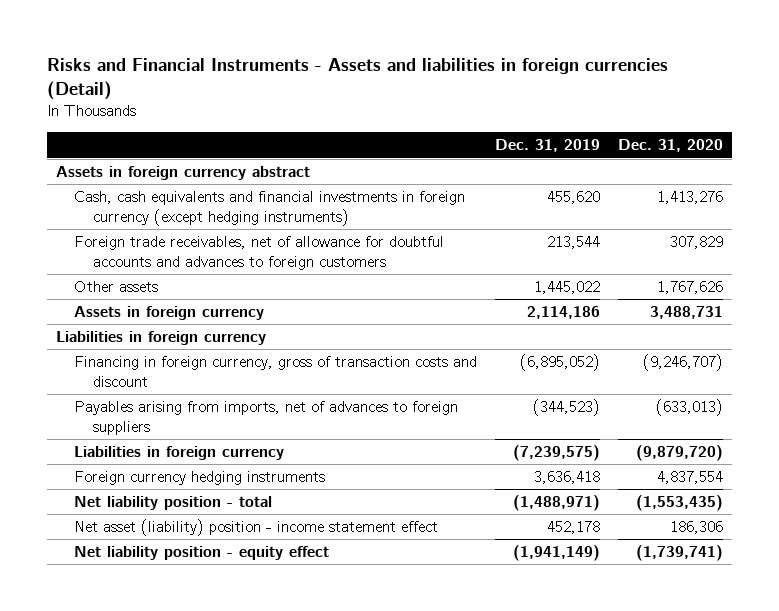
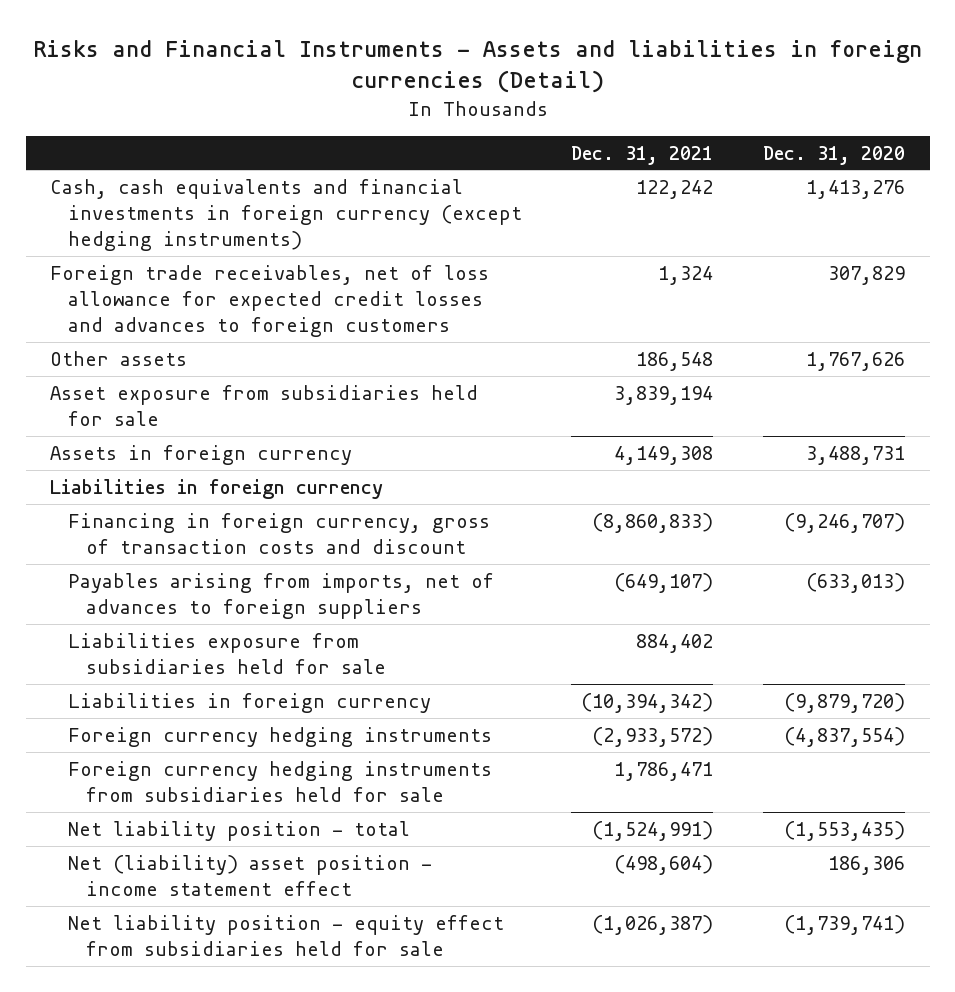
[495,139,601,153] Dec. 31, 2019 -> none
none -> [571,145,714,165] Dec. 31, 2021
[55,166,310,181] Assets in foreign currency abstract -> none
[74,236,445,270] Foreign trade receivables, net of allowance for doubtful accounts and advances to foreign customers -> [50,264,490,337] Foreign trade receivables, net of loss allowance for expected credit losses and advances to foreign customers
none -> [50,384,479,426] Asset exposure from subsidiaries held for sale
none -> [68,632,386,674] Liabilities exposure from subsidiaries held for sale
[657,471,724,485] 4,837,554 -> [783,726,905,747] (4,837,554)
none -> [68,760,493,802] Foreign currency hedging instruments from subsidiaries held for sale
[74,519,439,537] Net asset (liability) position - income statement effect -> [68,854,433,896] Net (liability) asset position - income statement effect
[74,546,330,561] Net liability position - equity effect -> [68,914,505,956] Net liability position - equity effect from subsidiaries held for sale

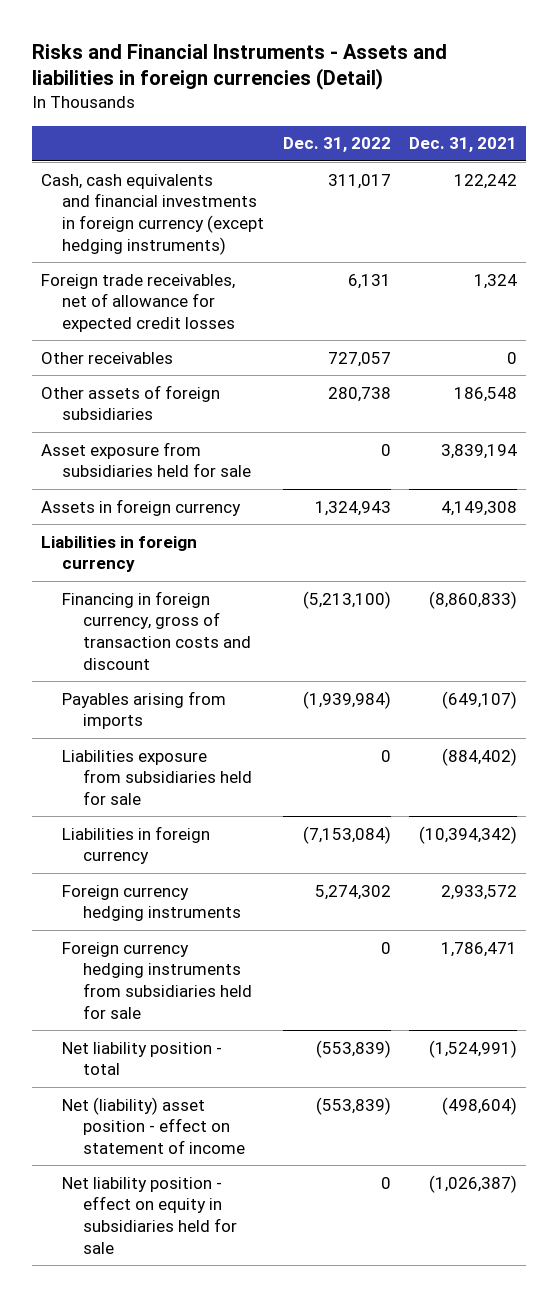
[762,145,905,165] Dec. 31, 2020 -> none
none -> [282,137,391,153] Dec. 31, 2022
[50,264,490,337] Foreign trade receivables, net of loss allowance for expected credit losses and advances to foreign customers -> [41,273,236,332] Foreign trade receivables, net of allowance for expected credit losses
none -> [41,351,174,364] Other receivables
[50,350,188,366] Other assets -> [41,384,221,421] Other assets of foreign subsidiaries
[68,572,495,619] Payables arising from imports, net of advances to foreign suppliers -> [62,690,227,730] Payables arising from imports
[636,633,714,653] 884,402 -> [442,747,518,766] (884,402)
[592,726,714,747] (2,933,572) -> [441,884,518,900] 2,933,572
[68,854,433,896] Net (liability) asset position - income statement effect -> [62,1096,246,1154] Net (liability) asset position - effect on statement of income
[68,914,505,956] Net liability position - equity effect from subsidiaries held for sale -> [62,1176,238,1254] Net liability position - effect on equity in subsidiaries held for sale

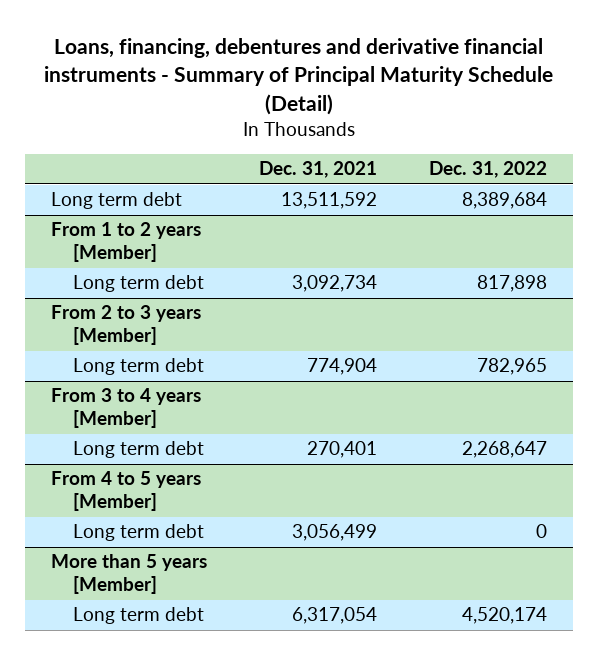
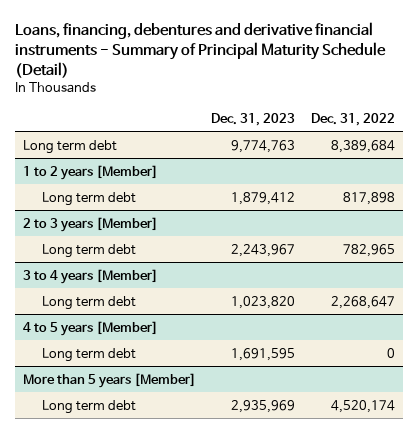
[258,161,377,179] Dec. 31, 2021 -> none
none -> [211,112,296,126] Dec. 31, 2023
[51,222,202,263] From 1 to 2 years [Member] -> [22,164,158,180] 1 to 2 years [Member]
[51,305,202,346] From 2 to 3 years [Member] -> [22,216,158,232] 2 to 3 years [Member]
[51,388,202,429] From 3 to 4 years [Member] -> [22,268,158,284] 3 to 4 years [Member]
[51,471,202,512] From 4 to 5 years [Member] -> [22,320,158,336] 4 to 5 years [Member]

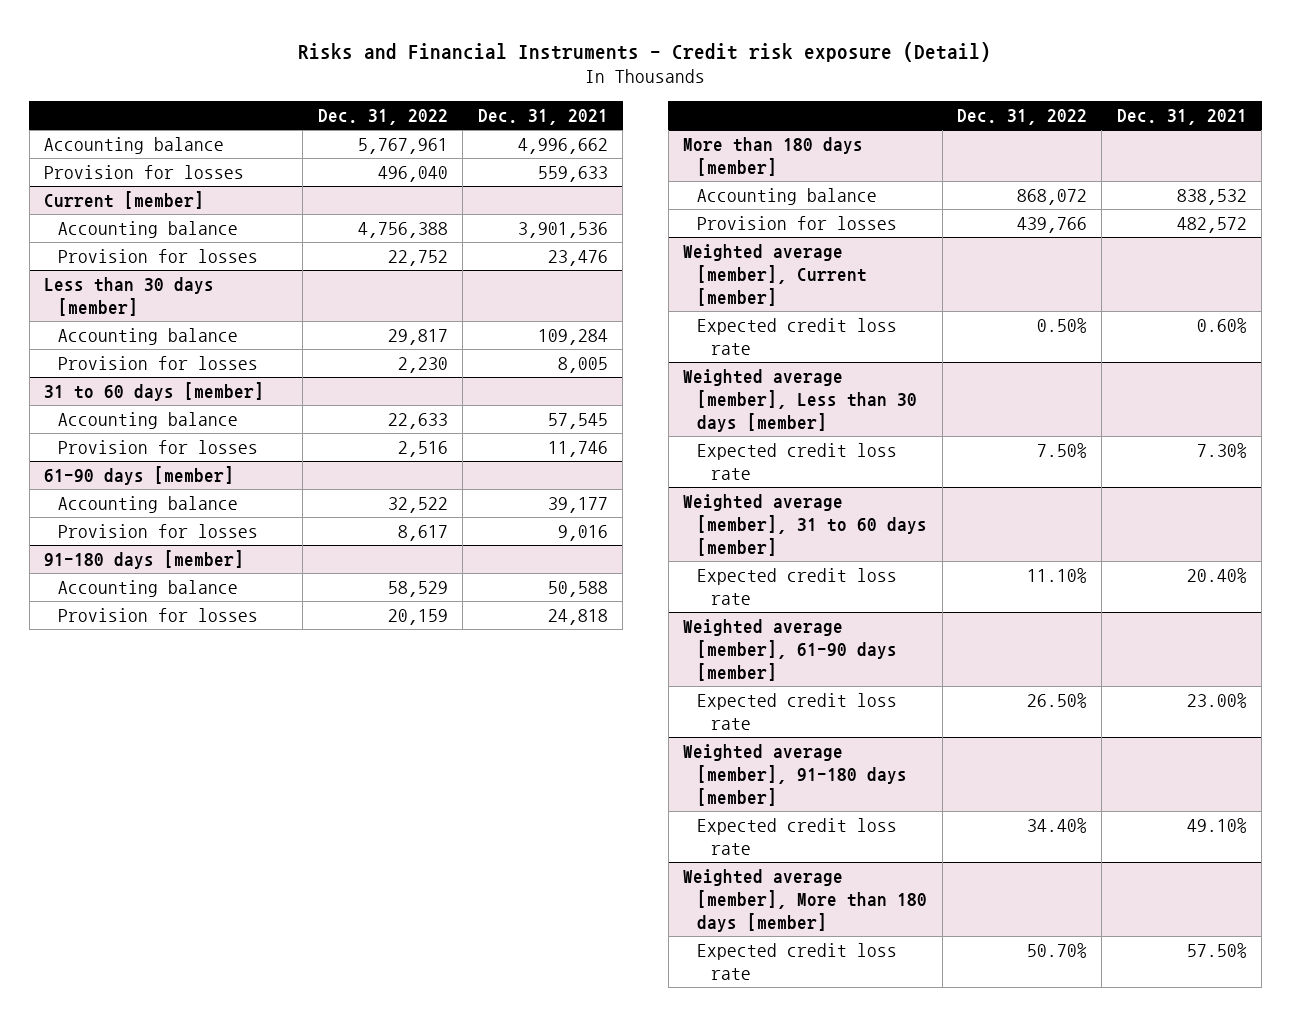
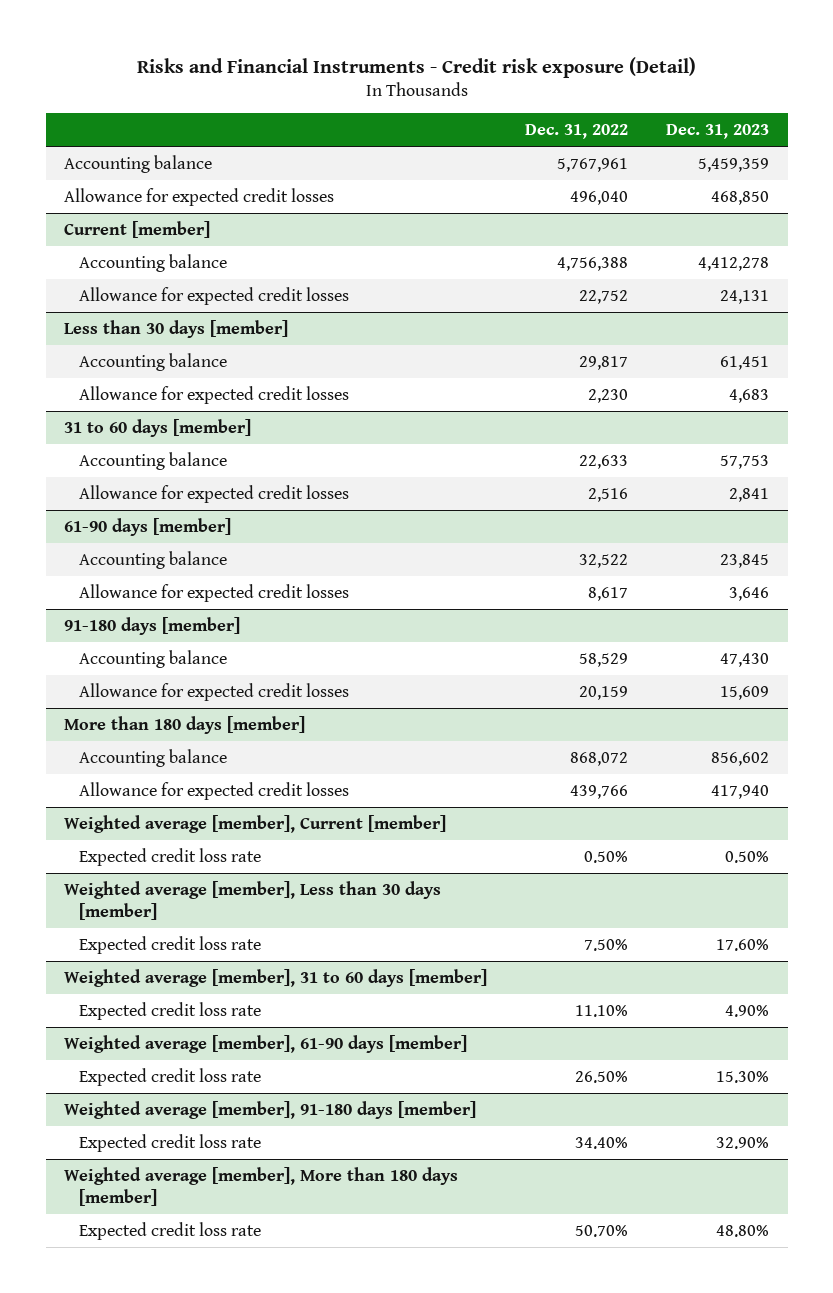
[477,108,608,125] Dec. 31, 2021 -> none
none -> [665,124,769,140] Dec. 31, 2023
[44,165,245,180] Provision for losses -> [64,187,335,206] Allowance for expected credit losses
[57,249,258,264] Provision for losses -> [79,286,350,305] Allowance for expected credit losses
[57,356,258,371] Provision for losses -> [79,385,350,404] Allowance for expected credit losses
[57,440,258,455] Provision for losses -> [79,484,350,503] Allowance for expected credit losses
[57,524,258,539] Provision for losses -> [79,583,350,602] Allowance for expected credit losses
[57,608,258,623] Provision for losses -> [79,682,350,701] Allowance for expected credit losses
[697,216,898,231] Provision for losses -> [79,781,350,800] Allowance for expected credit losses

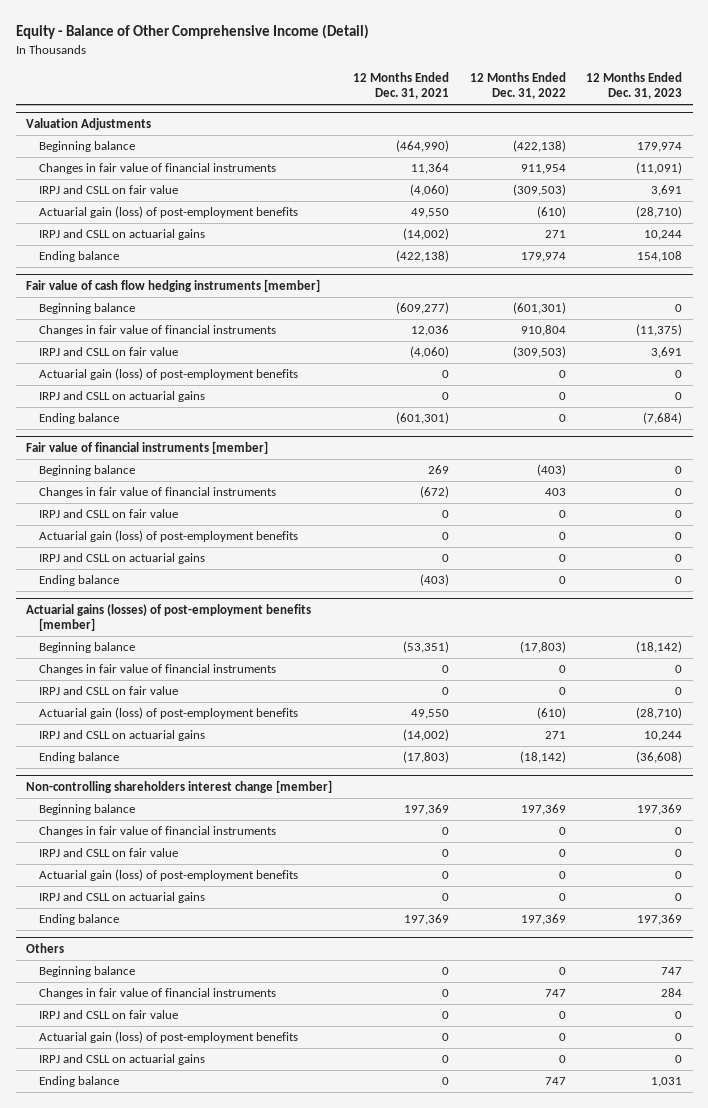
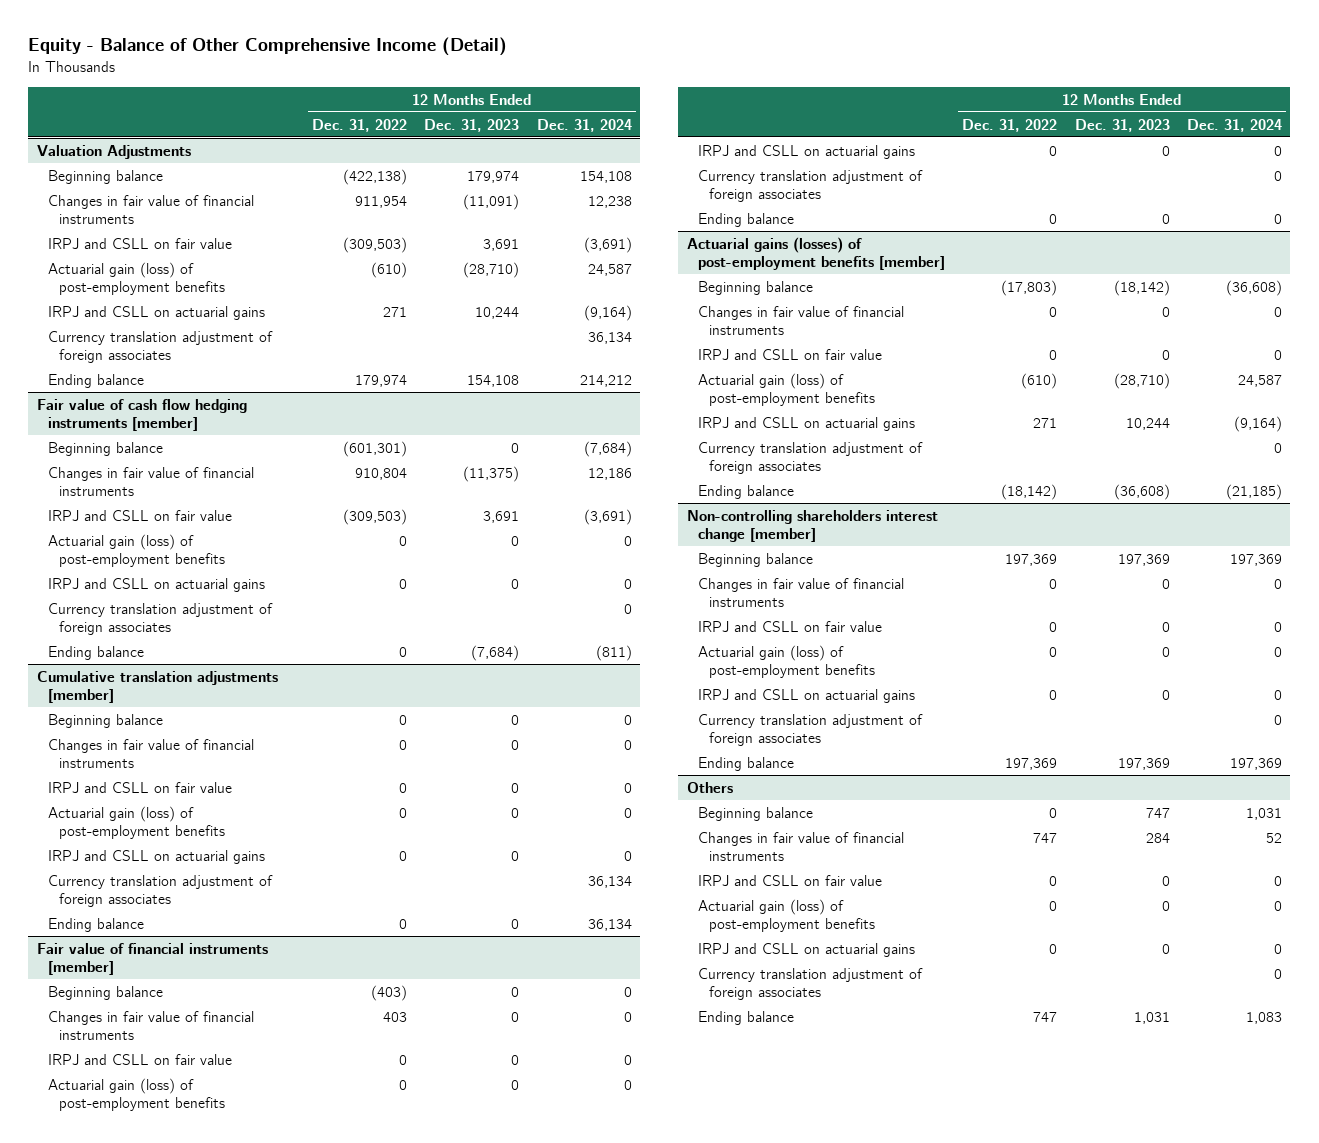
[352,72,449,100] 12 Months Ended Dec. 31, 2021 -> none
none -> [536,118,632,132] Dec. 31, 2024
none -> [47,330,273,363] Currency translation adjustment of foreign associates
none -> [47,602,273,635] Currency translation adjustment of foreign associates
none -> [36,670,278,703] Cumulative translation adjustments [member]
none -> [47,713,163,728] Beginning balance
none -> [47,738,254,768] Changes in fair value of financial instruments
none -> [47,781,232,793] IRPJ and CSLL on fair value
none -> [47,805,225,839] Actuarial gain (loss) of post-employment benefits
none -> [47,849,265,864] IRPJ and CSLL on actuarial gains
none -> [47,874,273,907] Currency translation adjustment of foreign associates
none -> [47,917,144,932] Ending balance
none -> [697,169,923,202] Currency translation adjustment of foreign associates
none -> [697,441,923,474] Currency translation adjustment of foreign associates
none -> [697,713,923,746] Currency translation adjustment of foreign associates
none -> [697,967,923,1000] Currency translation adjustment of foreign associates

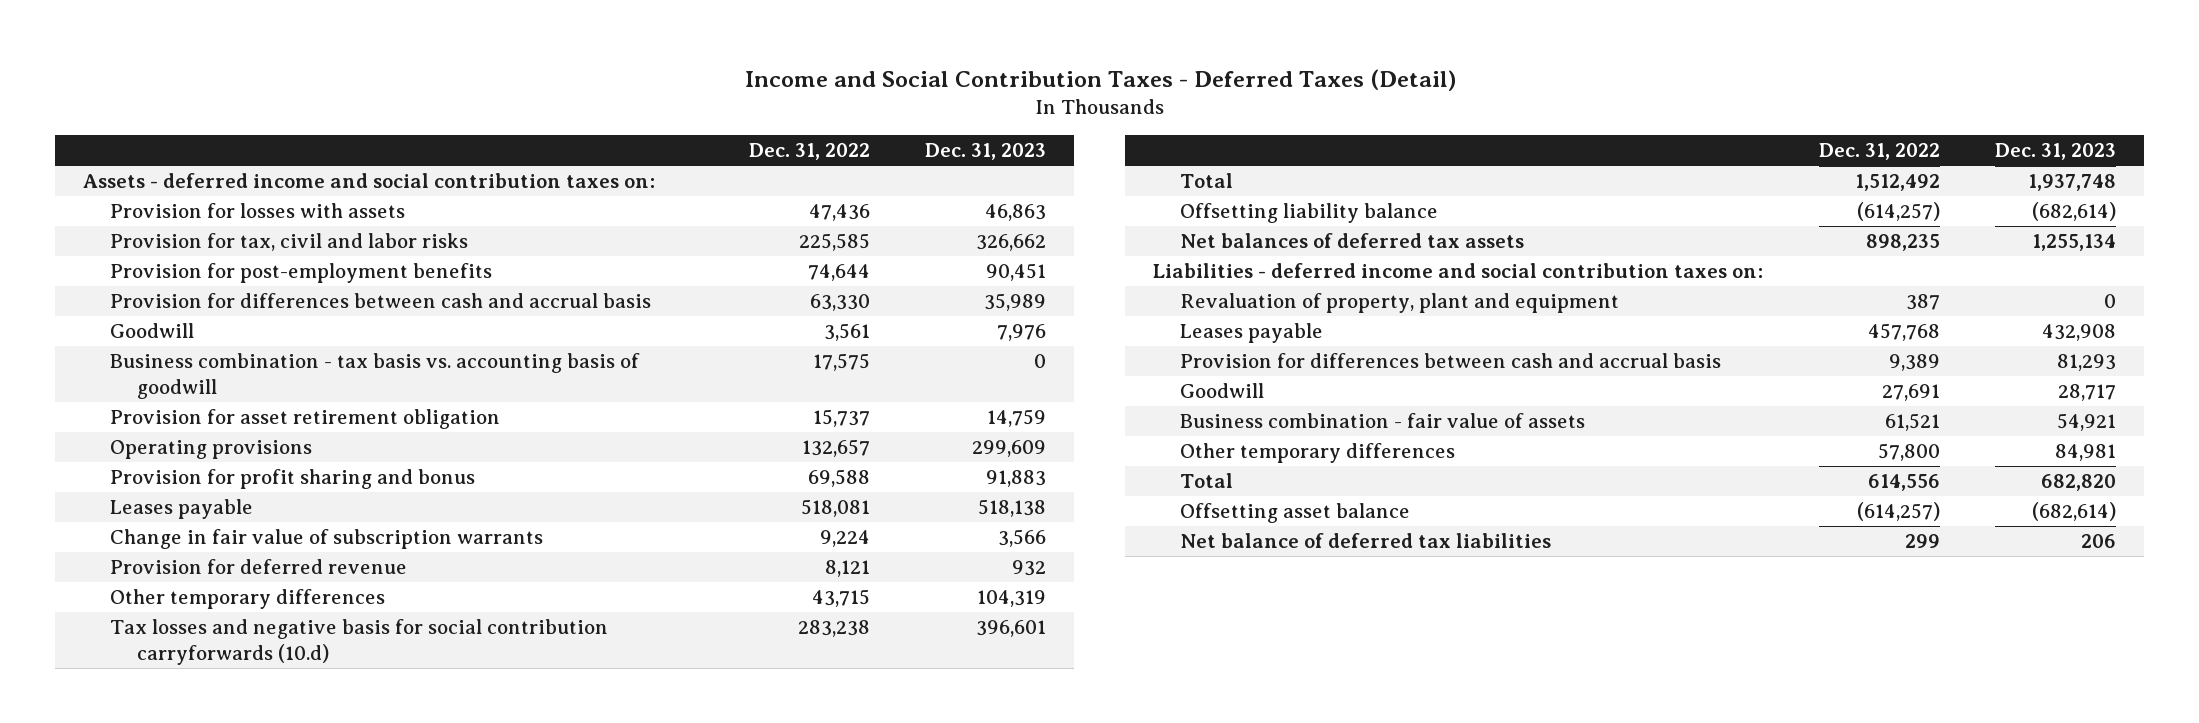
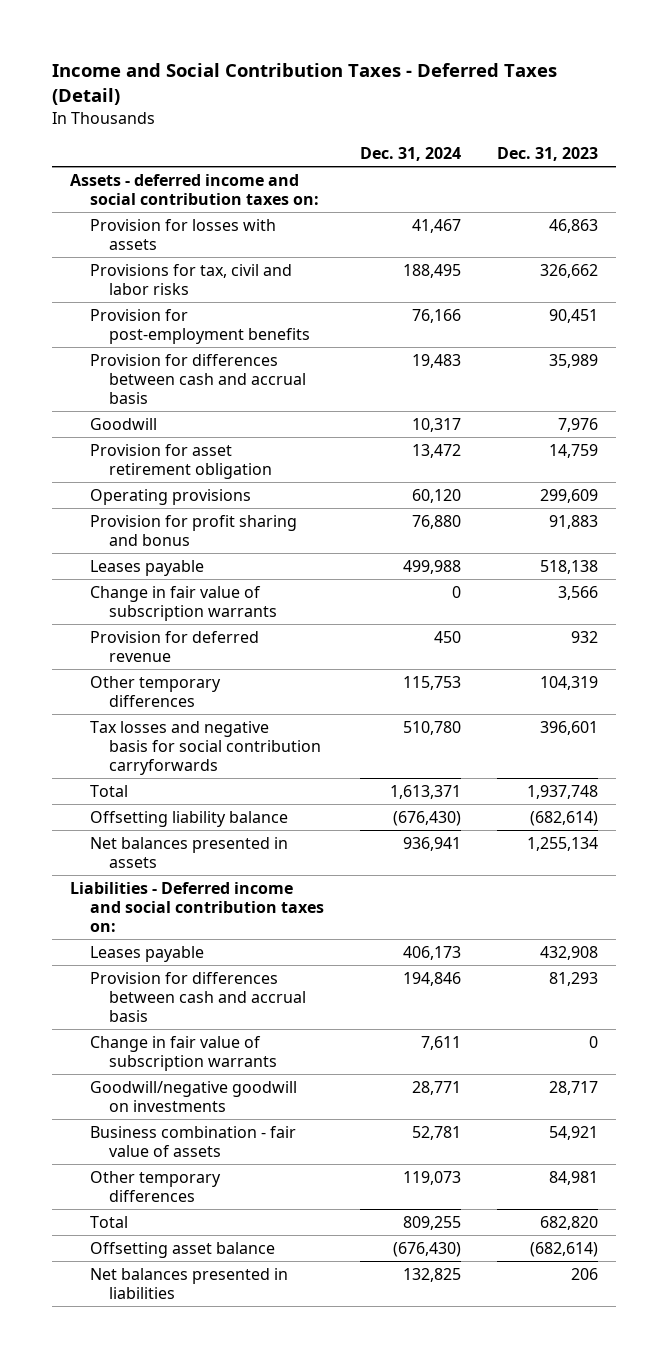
[748,143,870,161] Dec. 31, 2022 -> none
none -> [359,147,461,162] Dec. 31, 2024
[110,233,469,252] Provision for tax, civil and labor risks -> [89,263,292,295] Provisions for tax, civil and labor risks
[110,353,641,399] Business combination - tax basis vs. accounting basis of goodwill -> none
[110,619,609,665] Tax losses and negative basis for social contribution carryforwards (10.d) -> [89,720,322,775] Tax losses and negative basis for social contribution carryforwards
[1180,293,1620,314] Revaluation of property, plant and equipment -> none
[1180,233,1525,249] Net balances of deferred tax assets -> [89,836,288,868] Net balances presented in assets
[1152,263,1763,279] Liabilities - deferred income and social contribution taxes on: -> [70,881,324,932] Liabilities - Deferred income and social contribution taxes on:
none -> [89,1035,278,1071] Change in fair value of subscription warrants
[1180,383,1265,399] Goodwill -> [89,1080,297,1112] Goodwill/negative goodwill on investments
[1180,533,1552,549] Net balance of deferred tax liabilities -> [89,1267,288,1299] Net balances presented in liabilities

